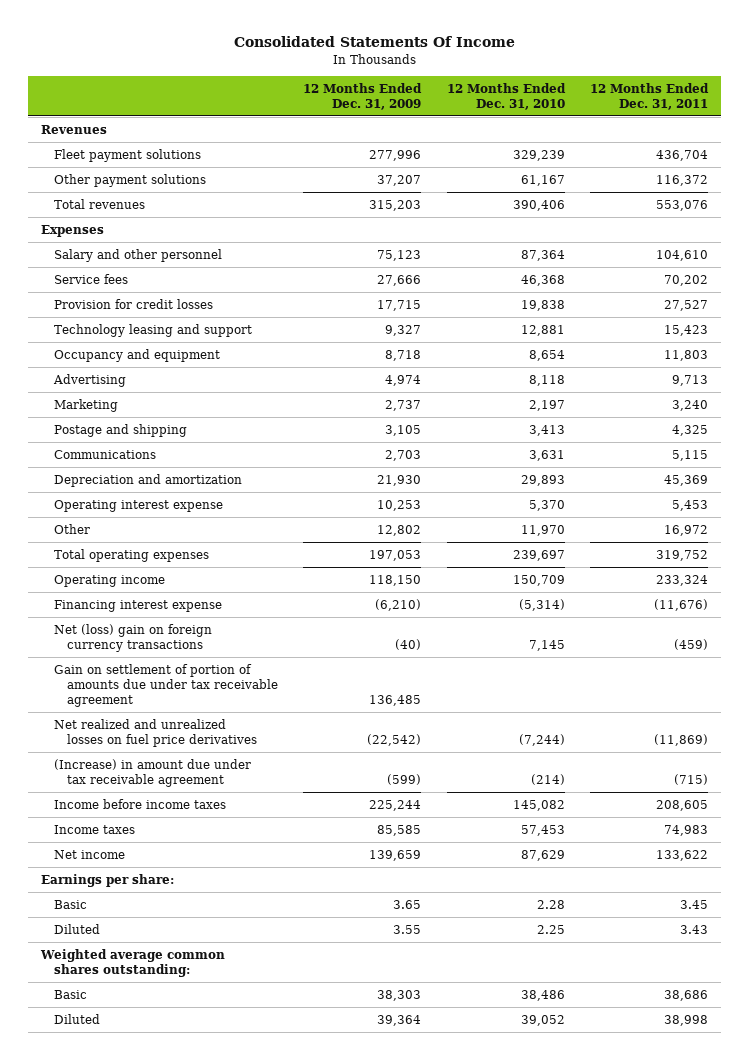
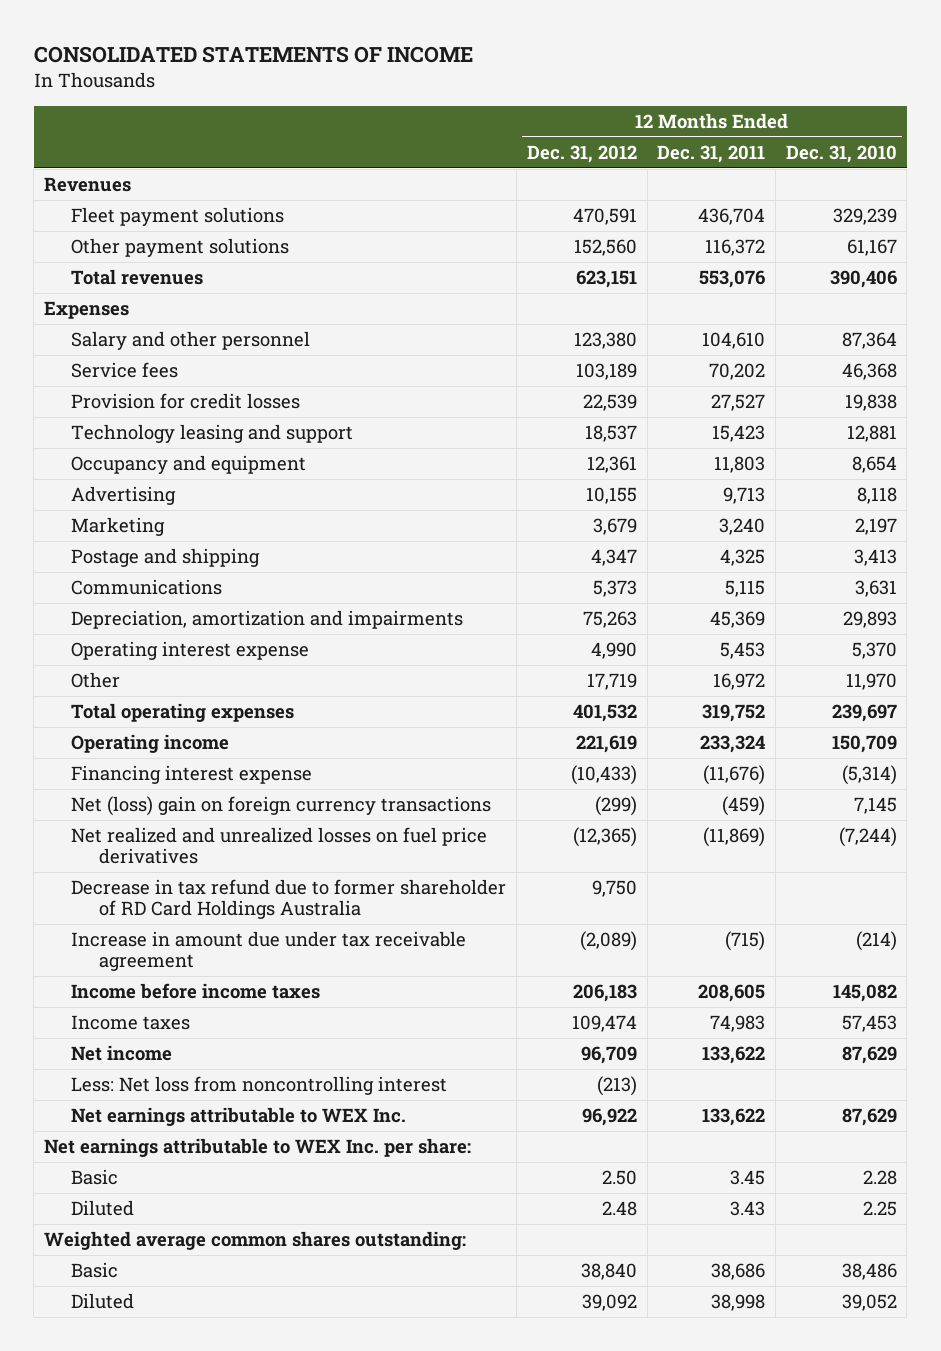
[233,36,515,48] Consolidated Statements Of Income -> [33,46,473,64] CONSOLIDATED STATEMENTS OF INCOME
[303,82,423,110] 12 Months Ended Dec. 31, 2009 -> none
none -> [526,144,637,163] Dec. 31, 2012
[53,473,242,487] Depreciation and amortization -> [71,610,464,630] Depreciation, amortization and impairments
[53,663,278,708] Gain on settlement of portion of amounts due under tax receivable agreement -> none
none -> [71,879,507,920] Decrease in tax refund due to former shareholder of RD Card Holdings Australia
[53,758,251,788] (Increase) in amount due under tax receivable agreement -> [71,931,467,972] Increase in amount due under tax receivable agreement
none -> [71,1076,448,1096] Less: Net loss from noncontrolling interest
none -> [71,1107,407,1127] Net earnings attributable to WEX Inc.
[40,873,174,887] Earnings per share: -> [44,1138,472,1158] Net earnings attributable to WEX Inc. per share:

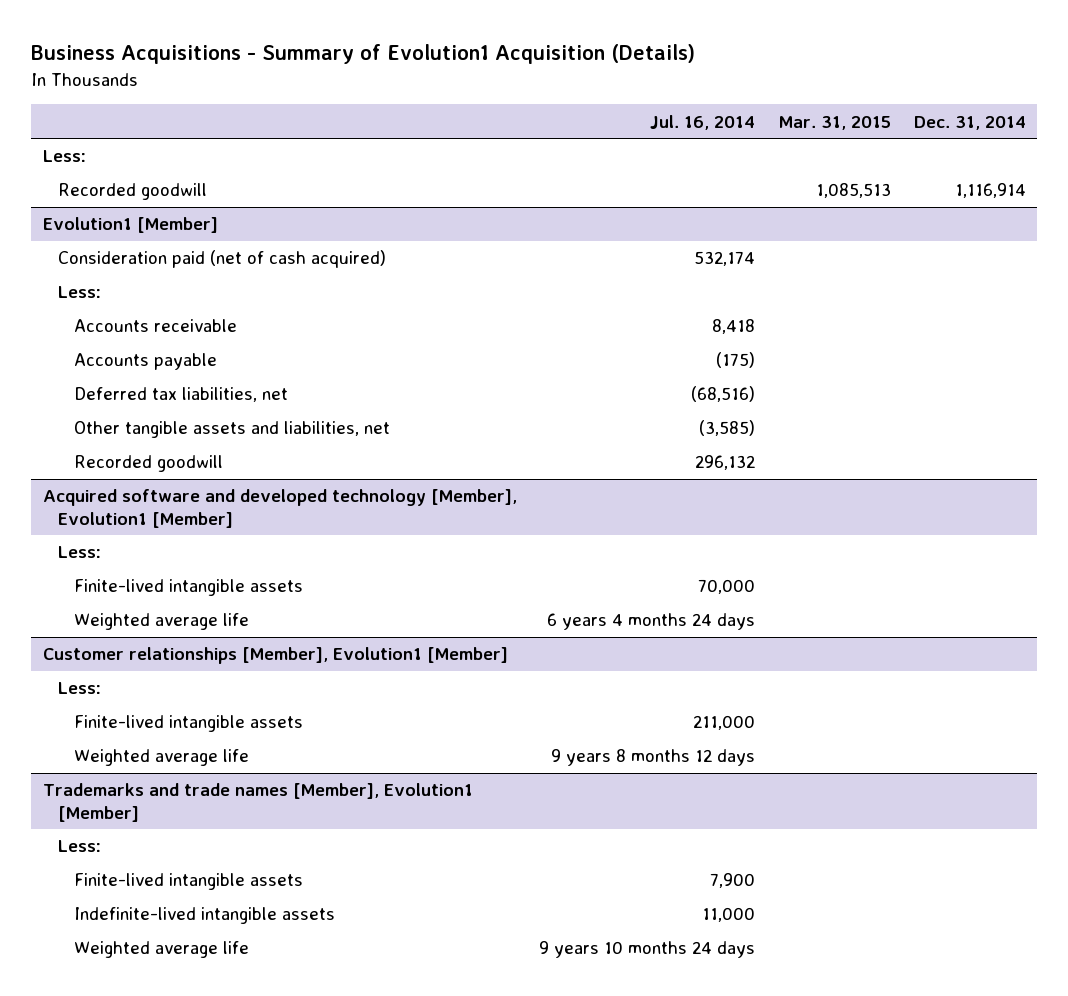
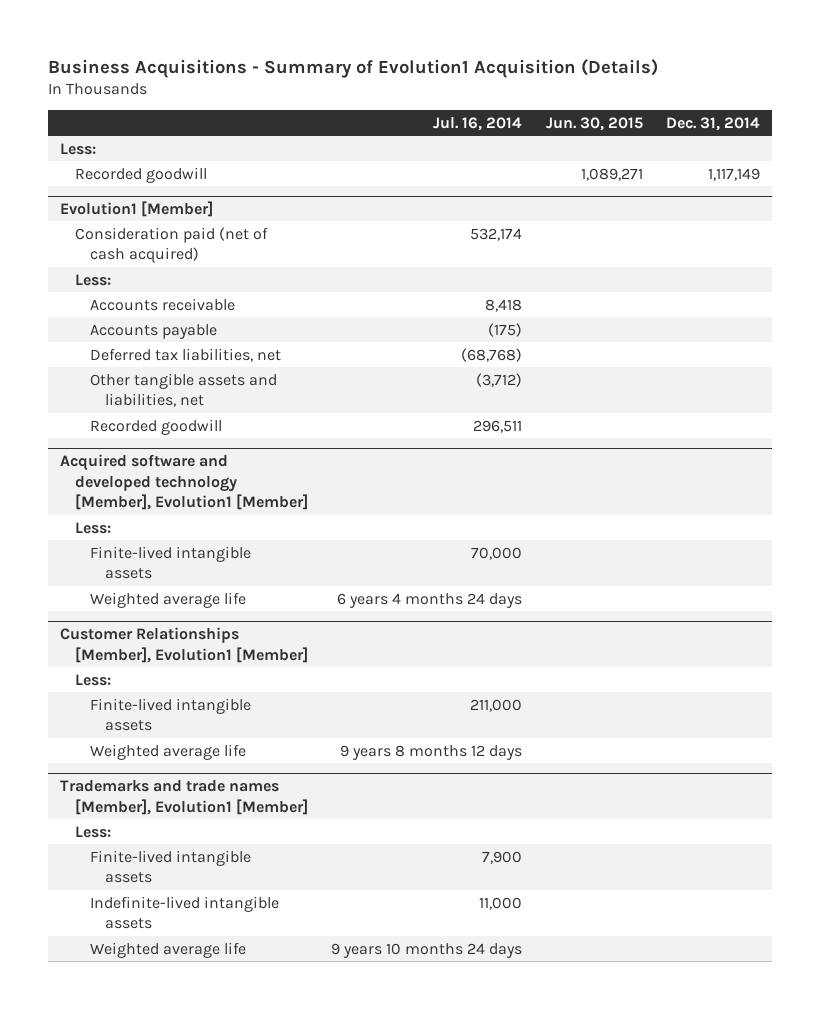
[778,115,892,130] Mar. 31, 2015 -> none
none -> [545,116,643,131] Jun. 30, 2015
[954,183,1026,199] 1,116,914 -> [708,167,761,181] 1,117,149
[691,386,756,403] (68,516) -> [461,347,523,362] (68,768)
[699,420,756,437] (3,585) -> [476,372,523,387] (3,712)
[695,455,756,471] 296,132 -> [473,419,523,433] 296,511
[42,647,508,665] Customer relationships [Member], Evolution1 [Member] -> [59,626,308,663] Customer Relationships [Member], Evolution1 [Member]

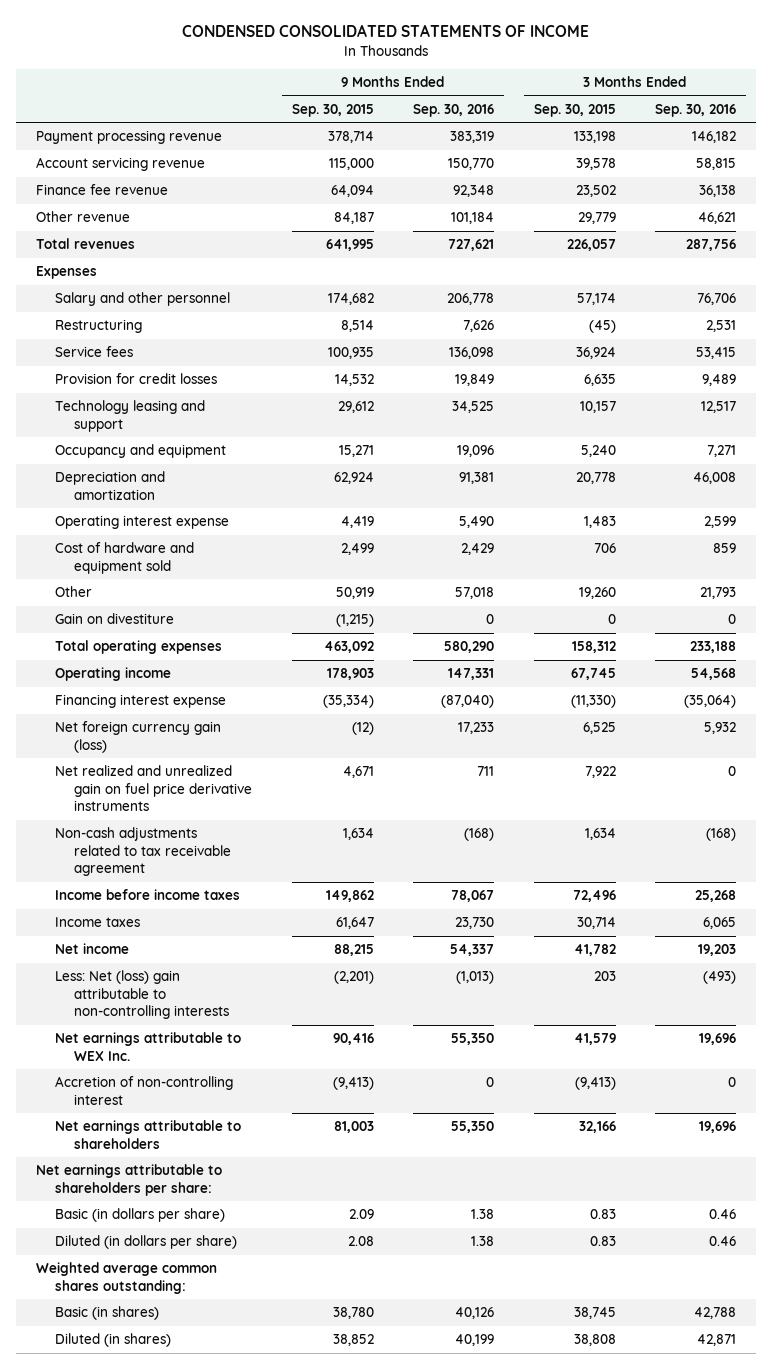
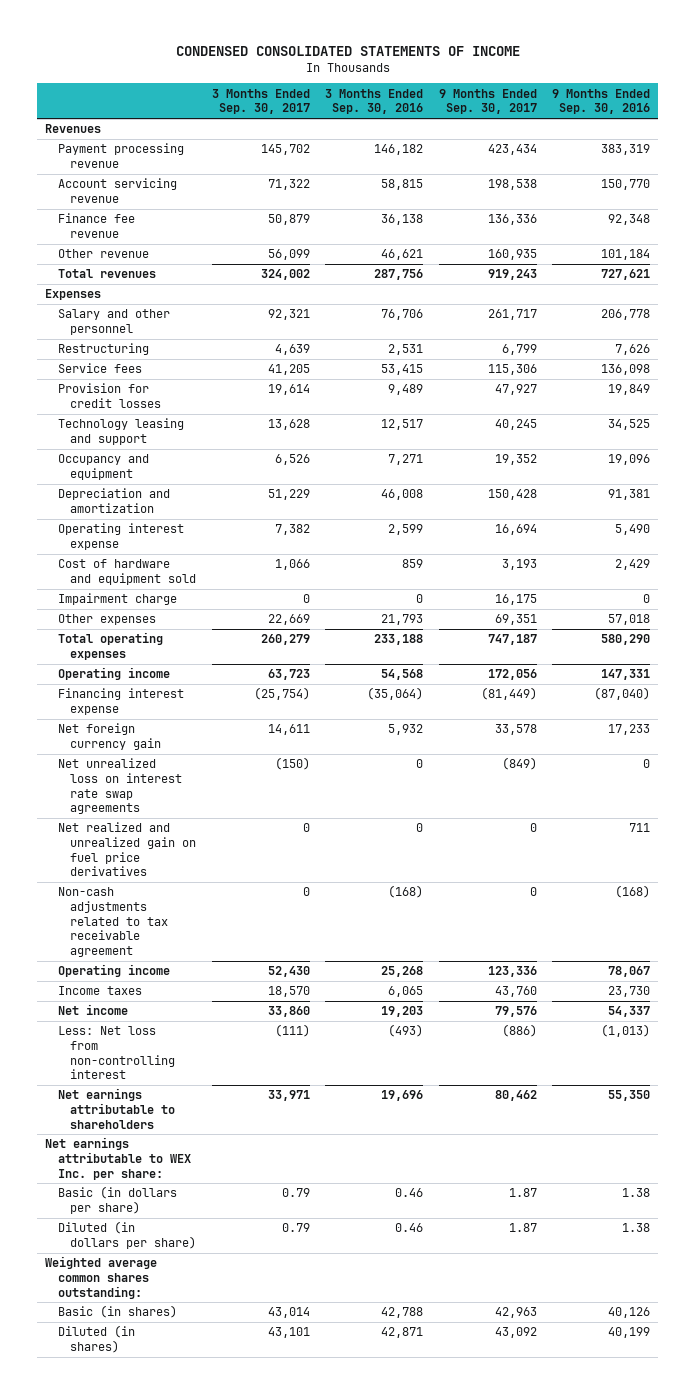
[291,103,374,117] Sep. 30, 2015 -> none
[533,103,616,117] Sep. 30, 2015 -> none
none -> [211,88,310,115] 3 Months Ended Sep. 30, 2017
none -> [438,88,537,115] 9 Months Ended Sep. 30, 2017
none -> [45,124,102,134] Revenues
[54,613,174,625] Gain on divestiture -> none
none -> [57,593,177,606] Impairment charge
[54,586,92,598] Other -> [57,614,156,626] Other expenses
[54,721,221,753] Net foreign currency gain (loss) -> [57,723,162,751] Net foreign currency gain
none -> [57,758,183,815] Net unrealized loss on interest rate swap agreements
[54,765,253,812] Net realized and unrealized gain on fuel price derivative instruments -> [57,822,197,877] Net realized and unrealized gain on fuel price derivatives
[54,889,240,901] Income before income taxes -> [57,964,170,978] Operating income
[54,1032,241,1061] Net earnings attributable to WEX Inc. -> none
[54,1076,233,1105] Accretion of non-controlling interest -> none
[54,970,230,1020] Less: Net (loss) gain attributable to non-controlling interests -> [57,1026,176,1080] Less: Net loss from non-controlling interest
[35,1164,222,1196] Net earnings attributable to shareholders per share: -> [45,1137,191,1180] Net earnings attributable to WEX Inc. per share:

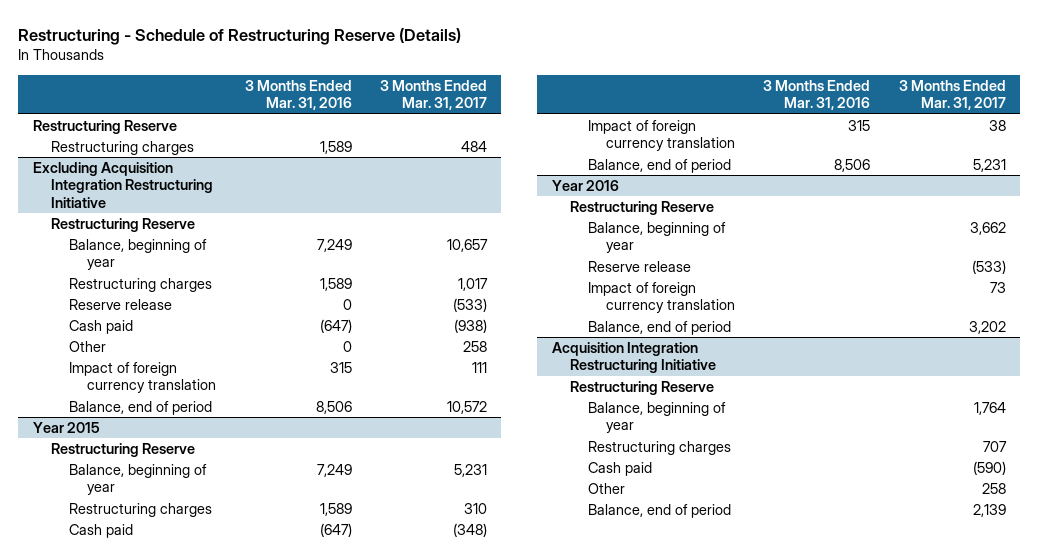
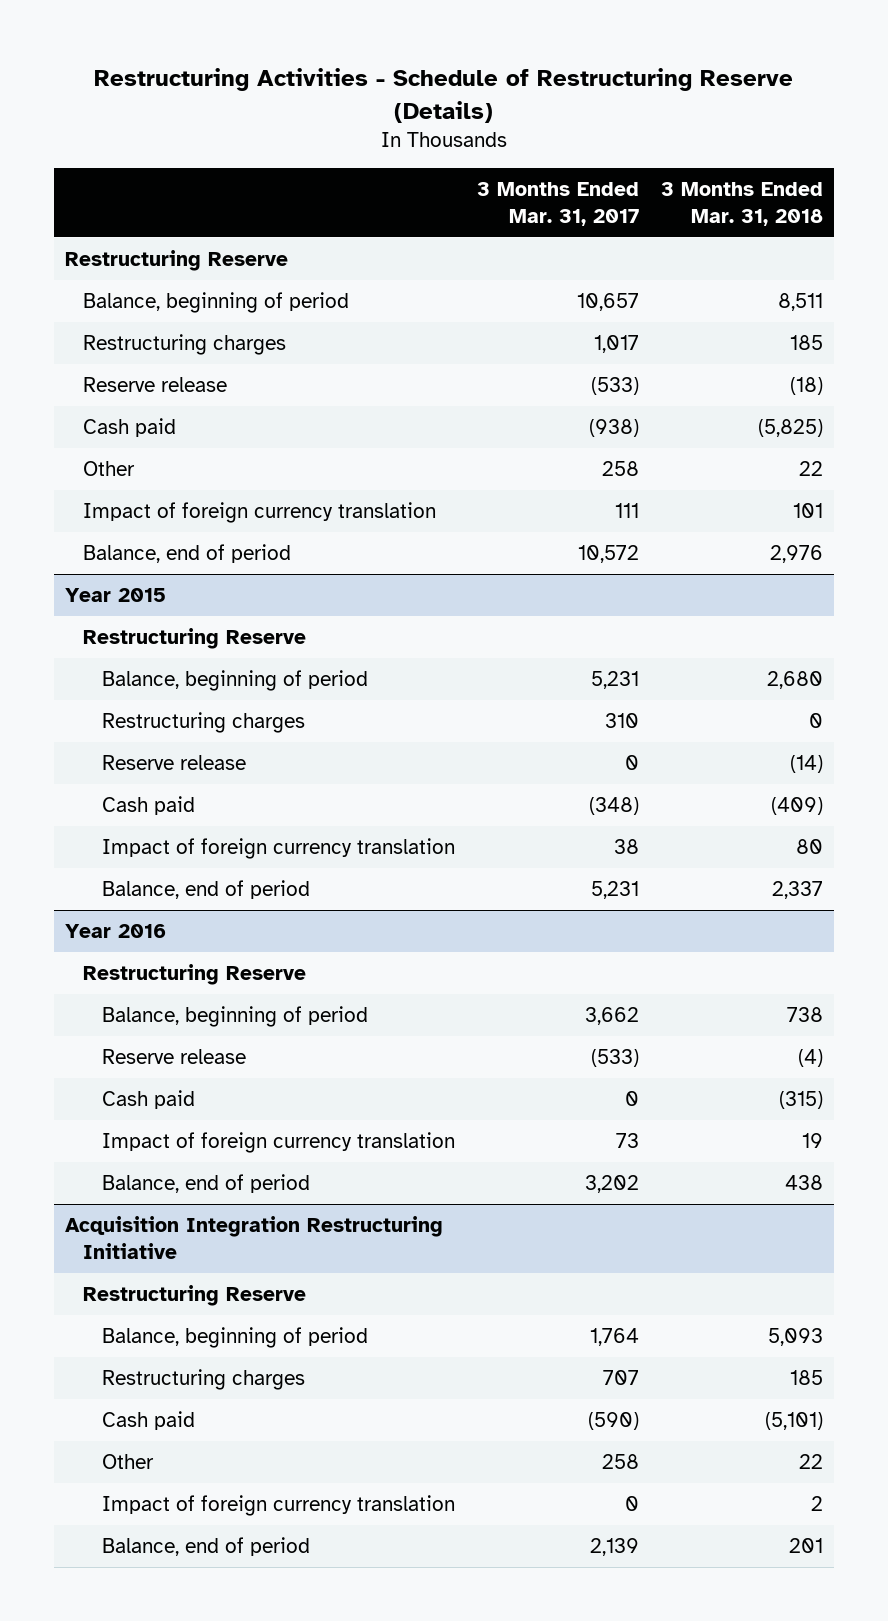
[18,27,462,45] Restructuring - Schedule of Restructuring Reserve (Details) -> [94,68,794,123] Restructuring Activities - Schedule of Restructuring Reserve (Details)
[244,79,352,111] 3 Months Ended Mar. 31, 2016 -> none
none -> [661,182,824,226] 3 Months Ended Mar. 31, 2018
[50,140,194,155] Restructuring charges -> none
[32,161,213,209] Excluding Acquisition Integration Restructuring Initiative -> none
[50,217,195,232] Restructuring Reserve -> none
[68,238,207,271] Balance, beginning of year -> [83,292,350,314] Balance, beginning of period
[68,463,207,496] Balance, beginning of year -> [101,670,368,692] Balance, beginning of period
none -> [101,755,246,771] Reserve release
[587,221,726,254] Balance, beginning of year -> [101,1006,368,1028] Balance, beginning of period
none -> [101,1090,195,1110] Cash paid
[587,401,726,434] Balance, beginning of year -> [101,1327,368,1349] Balance, beginning of period
none -> [101,1495,455,1517] Impact of foreign currency translation

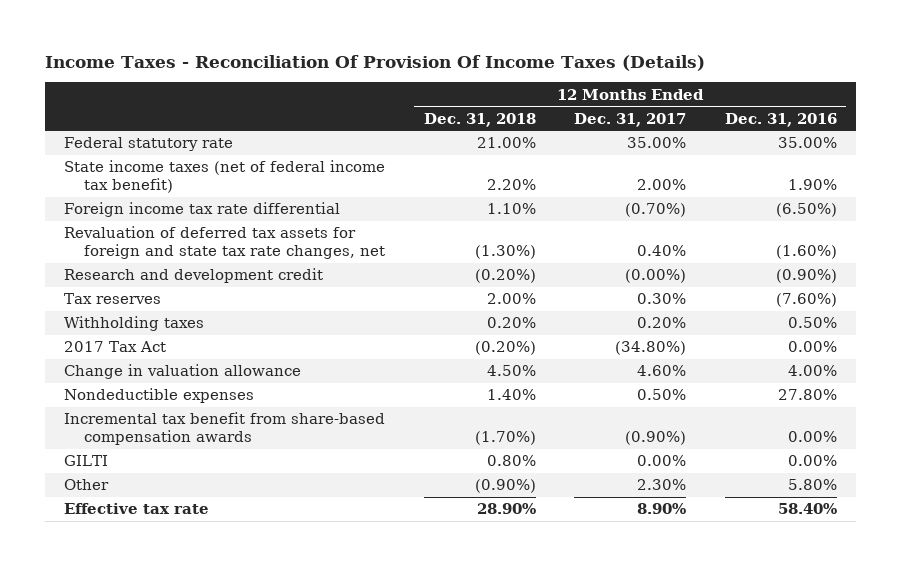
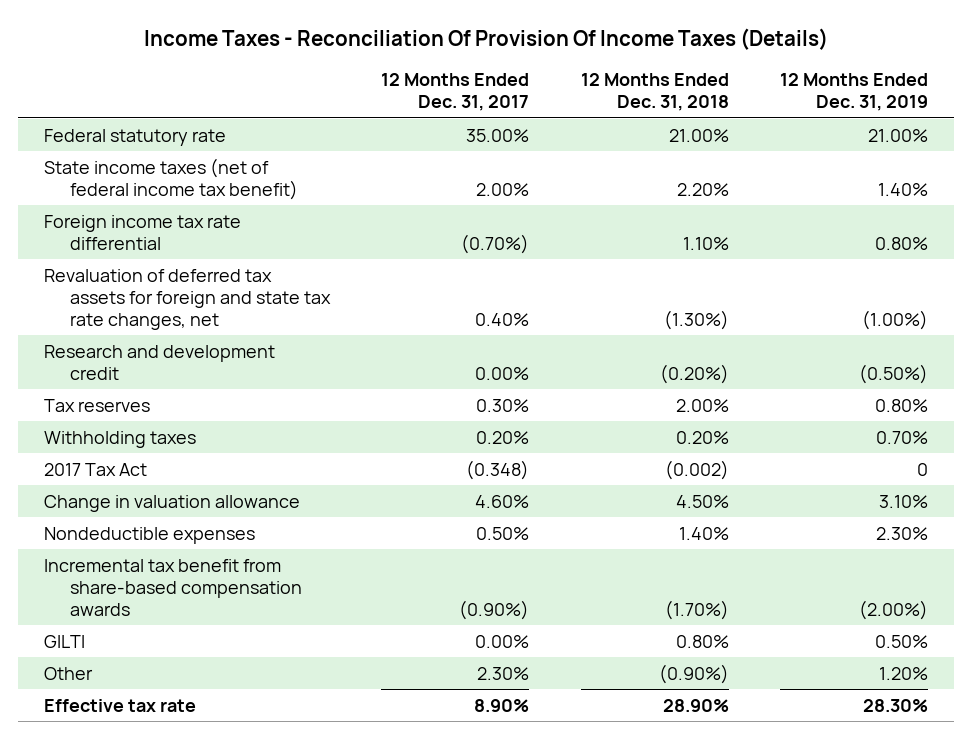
[724,112,837,127] Dec. 31, 2016 -> none
none -> [780,73,929,112] 12 Months Ended Dec. 31, 2019
[625,269,687,284] (0.00%) -> [475,366,530,380] 0.00%
[474,341,536,356] (0.20%) -> [664,459,729,480] (0.002)
[615,341,687,356] (34.80%) -> [466,459,530,480] (0.348)

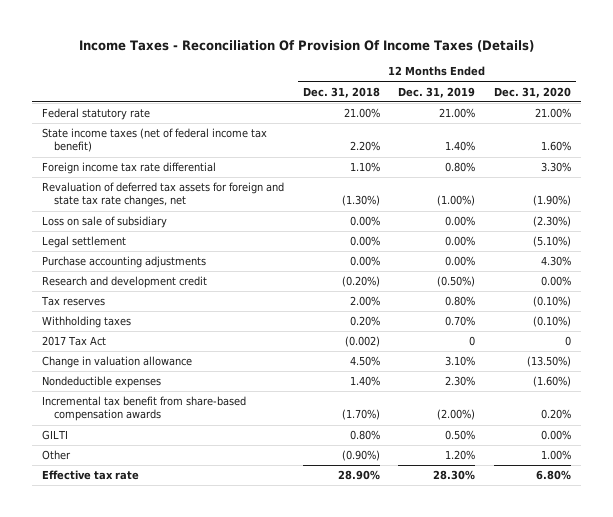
[381,73,530,112] 12 Months Ended Dec. 31, 2017 -> none
none -> [494,86,572,98] Dec. 31, 2020
none -> [41,216,167,229] Loss on sale of subsidiary
none -> [41,236,126,249] Legal settlement
none -> [41,256,206,269] Purchase accounting adjustments

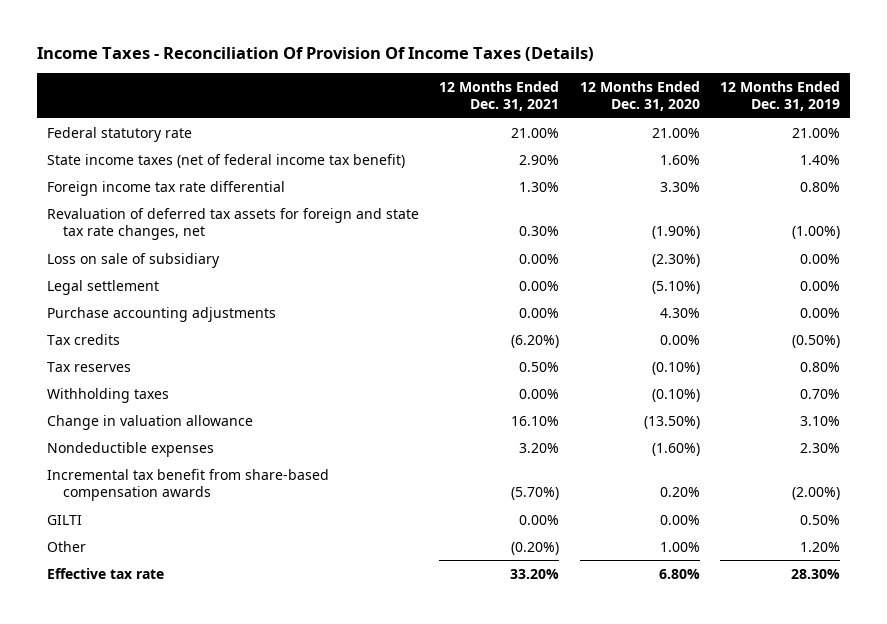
[302,86,380,98] Dec. 31, 2018 -> none
none -> [439,80,560,112] 12 Months Ended Dec. 31, 2021
[41,276,207,289] Research and development credit -> none
none -> [47,333,121,345] Tax credits
[41,336,106,347] 2017 Tax Act -> none

